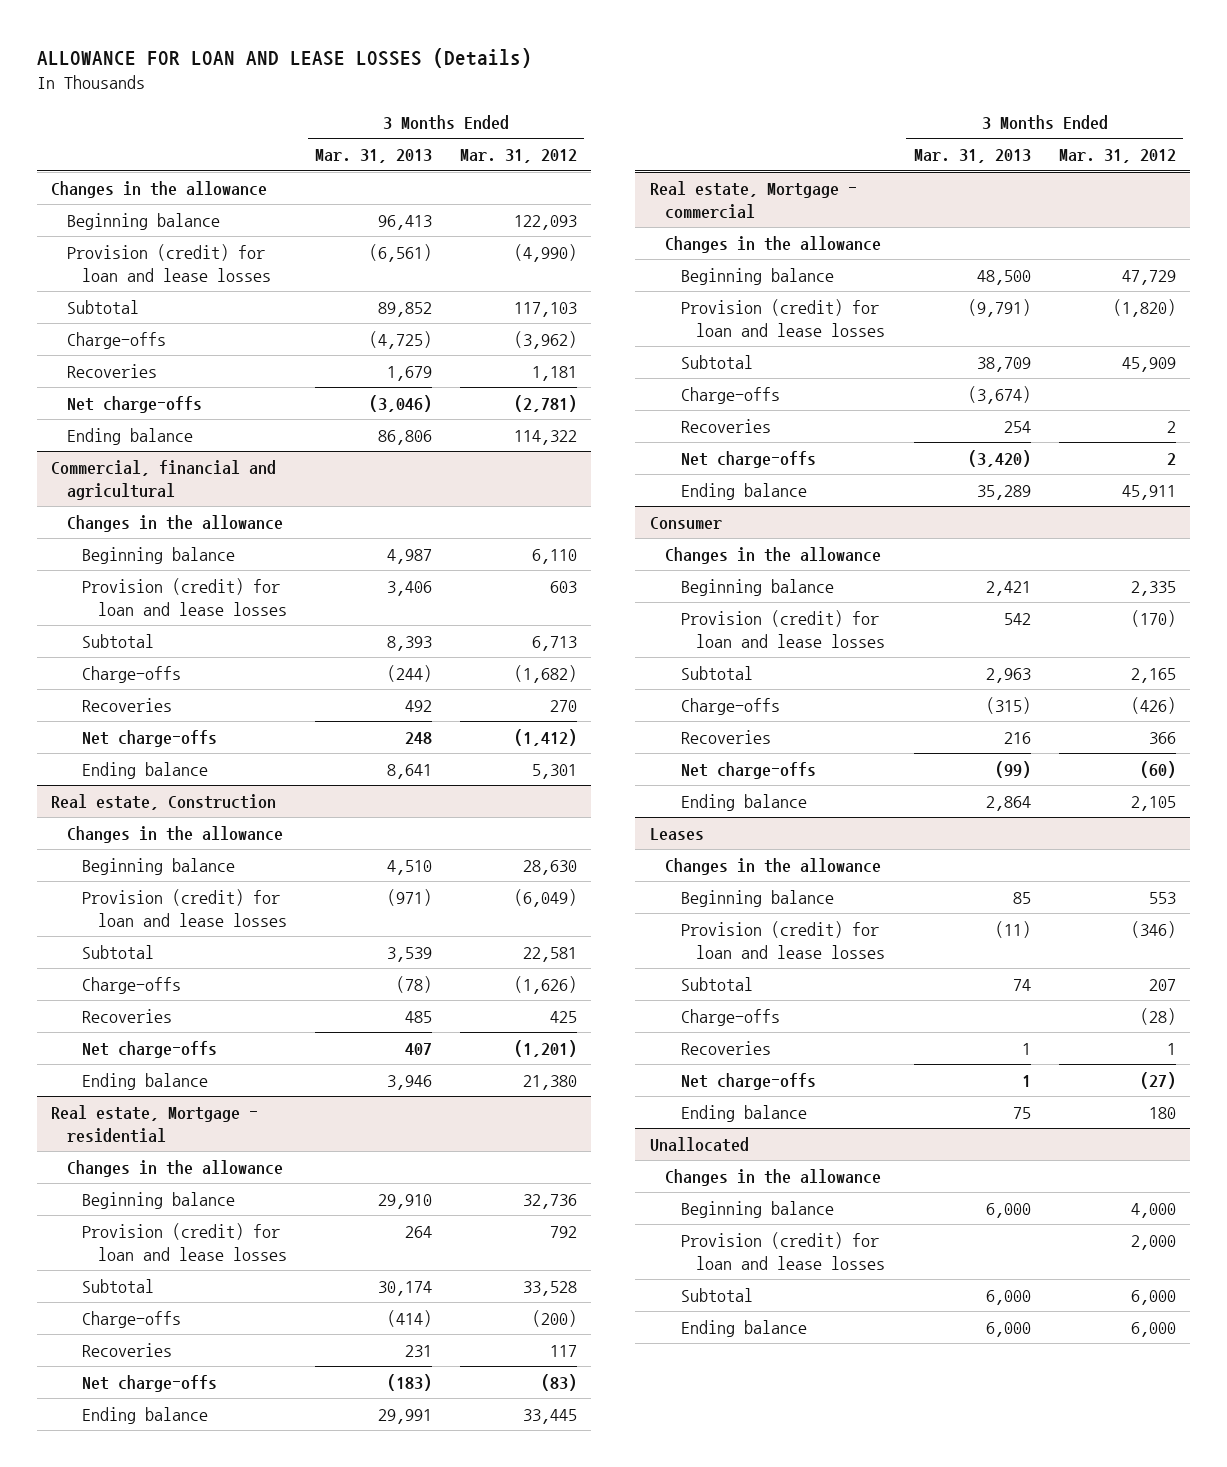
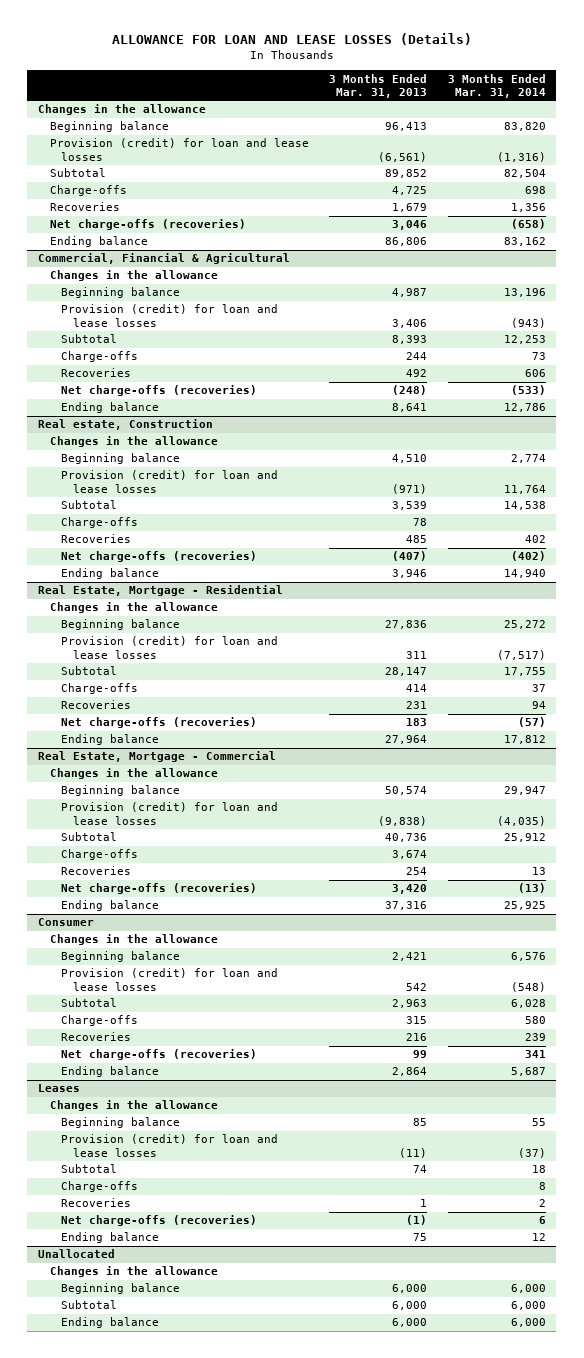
[460,148,578,163] Mar. 31, 2012 -> none
none -> [448,73,547,99] 3 Months Ended Mar. 31, 2014
[369,330,433,349] (4,725) -> [392,186,428,196] 4,725
[66,395,202,413] Net charge-offs -> [49,219,246,231] Net charge-offs (recoveries)
[369,394,433,412] (3,046) -> [392,220,428,231] 3,046
[51,459,277,500] Commercial, financial and agricultural -> [37,253,290,265] Commercial, Financial & Agricultural
[387,664,433,682] (244) -> [406,352,428,361] 244
[82,729,218,747] Net charge-offs -> [61,385,258,397] Net charge-offs (recoveries)
[405,731,433,744] 248 -> [392,385,428,396] (248)
[396,975,433,993] (78) -> [413,518,428,527] 78
[82,1040,218,1058] Net charge-offs -> [61,551,258,563] Net charge-offs (recoveries)
[405,1042,433,1055] 407 -> [392,551,428,562] (407)
[51,1104,259,1143] Real estate, Mortgage - residential -> [37,585,283,597] Real Estate, Mortgage - Residential
[378,1193,433,1209] 29,910 -> [385,620,428,630] 27,836
[405,1225,433,1238] 264 -> [406,650,428,659] 311
[378,1280,433,1296] 30,174 -> [385,667,428,677] 28,147
[387,1309,433,1327] (414) -> [406,684,428,693] 414
[82,1374,218,1392] Net charge-offs -> [61,717,258,729] Net charge-offs (recoveries)
[387,1373,433,1391] (183) -> [406,718,428,727] 183
[378,1408,433,1424] 29,991 -> [385,735,428,745] 27,964
[649,180,857,219] Real estate, Mortgage - commercial -> [37,751,276,763] Real Estate, Mortgage - Commercial
[976,269,1031,285] 48,500 -> [385,786,428,796] 50,574
[967,298,1031,317] (9,791) -> [378,815,428,826] (9,838)
[976,356,1031,372] 38,709 -> [385,833,428,843] 40,736
[967,385,1031,404] (3,674) -> [392,850,428,860] 3,674
[680,450,816,468] Net charge-offs -> [61,883,258,895] Net charge-offs (recoveries)
[967,449,1031,467] (3,420) -> [392,884,428,895] 3,420
[976,484,1031,500] 35,289 -> [385,901,428,911] 37,316
[985,696,1031,714] (315) -> [406,1016,428,1025] 315
[680,761,816,779] Net charge-offs -> [61,1049,258,1061] Net charge-offs (recoveries)
[994,760,1031,778] (99) -> [413,1050,428,1059] 99
[680,1072,816,1090] Net charge-offs -> [61,1215,258,1227] Net charge-offs (recoveries)
[1021,1074,1031,1087] 1 -> [406,1215,428,1226] (1)
[680,1231,886,1270] Provision (credit) for loan and lease losses -> none

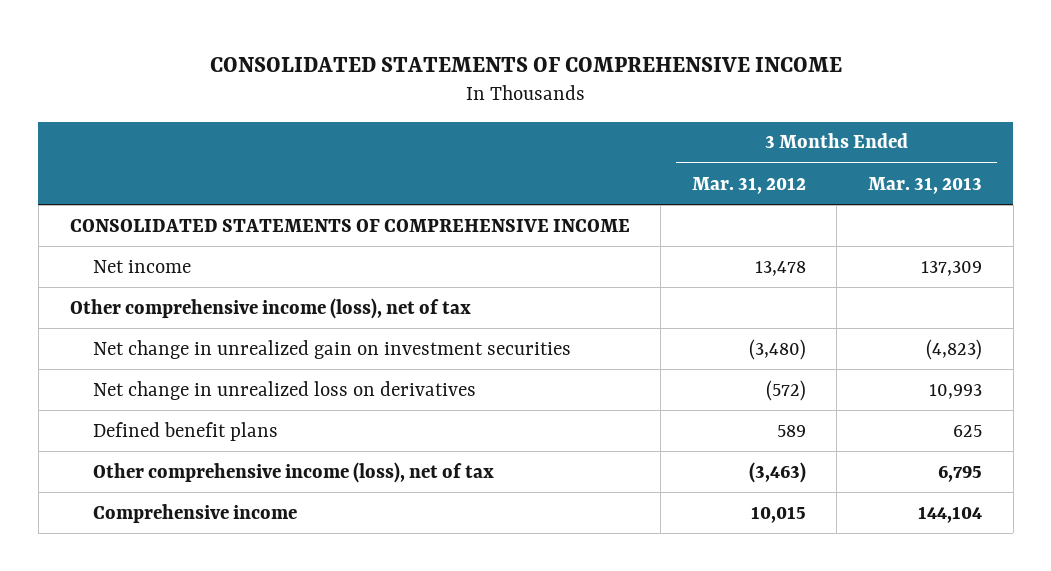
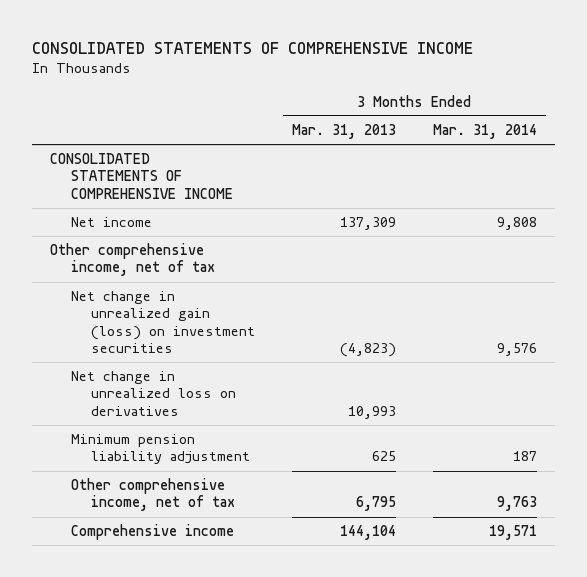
[691,176,806,194] Mar. 31, 2012 -> none
none -> [432,123,537,139] Mar. 31, 2014
[69,297,471,319] Other comprehensive income (loss), net of tax -> [50,243,215,277] Other comprehensive income, net of tax
[92,339,571,359] Net change in unrealized gain on investment securities -> [70,291,255,353] Net change in unrealized gain (loss) on investment securities
[92,421,278,441] Defined benefit plans -> [70,434,250,465] Minimum pension liability adjustment
[92,461,494,483] Other comprehensive income (loss), net of tax -> [70,478,235,512] Other comprehensive income, net of tax

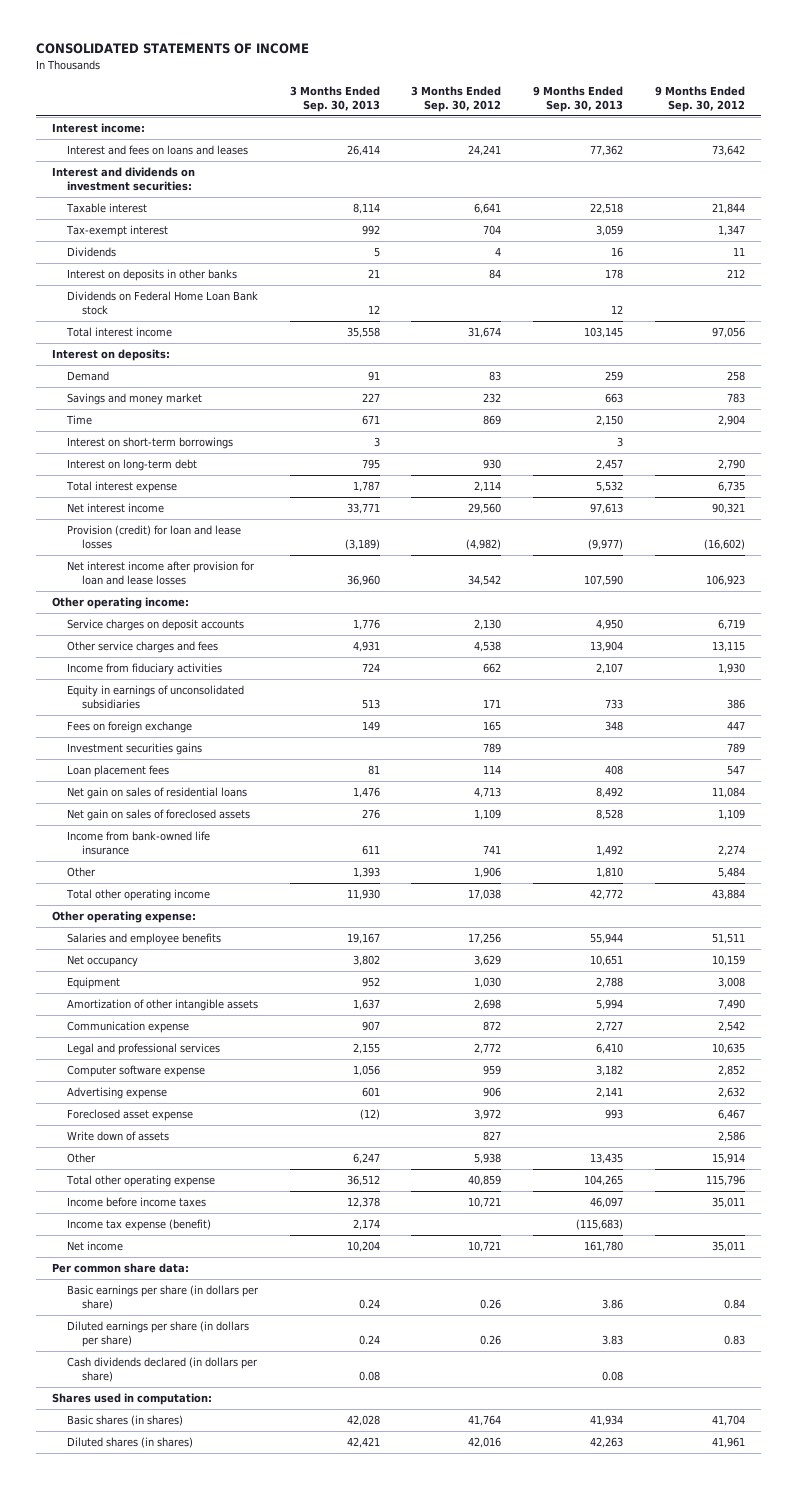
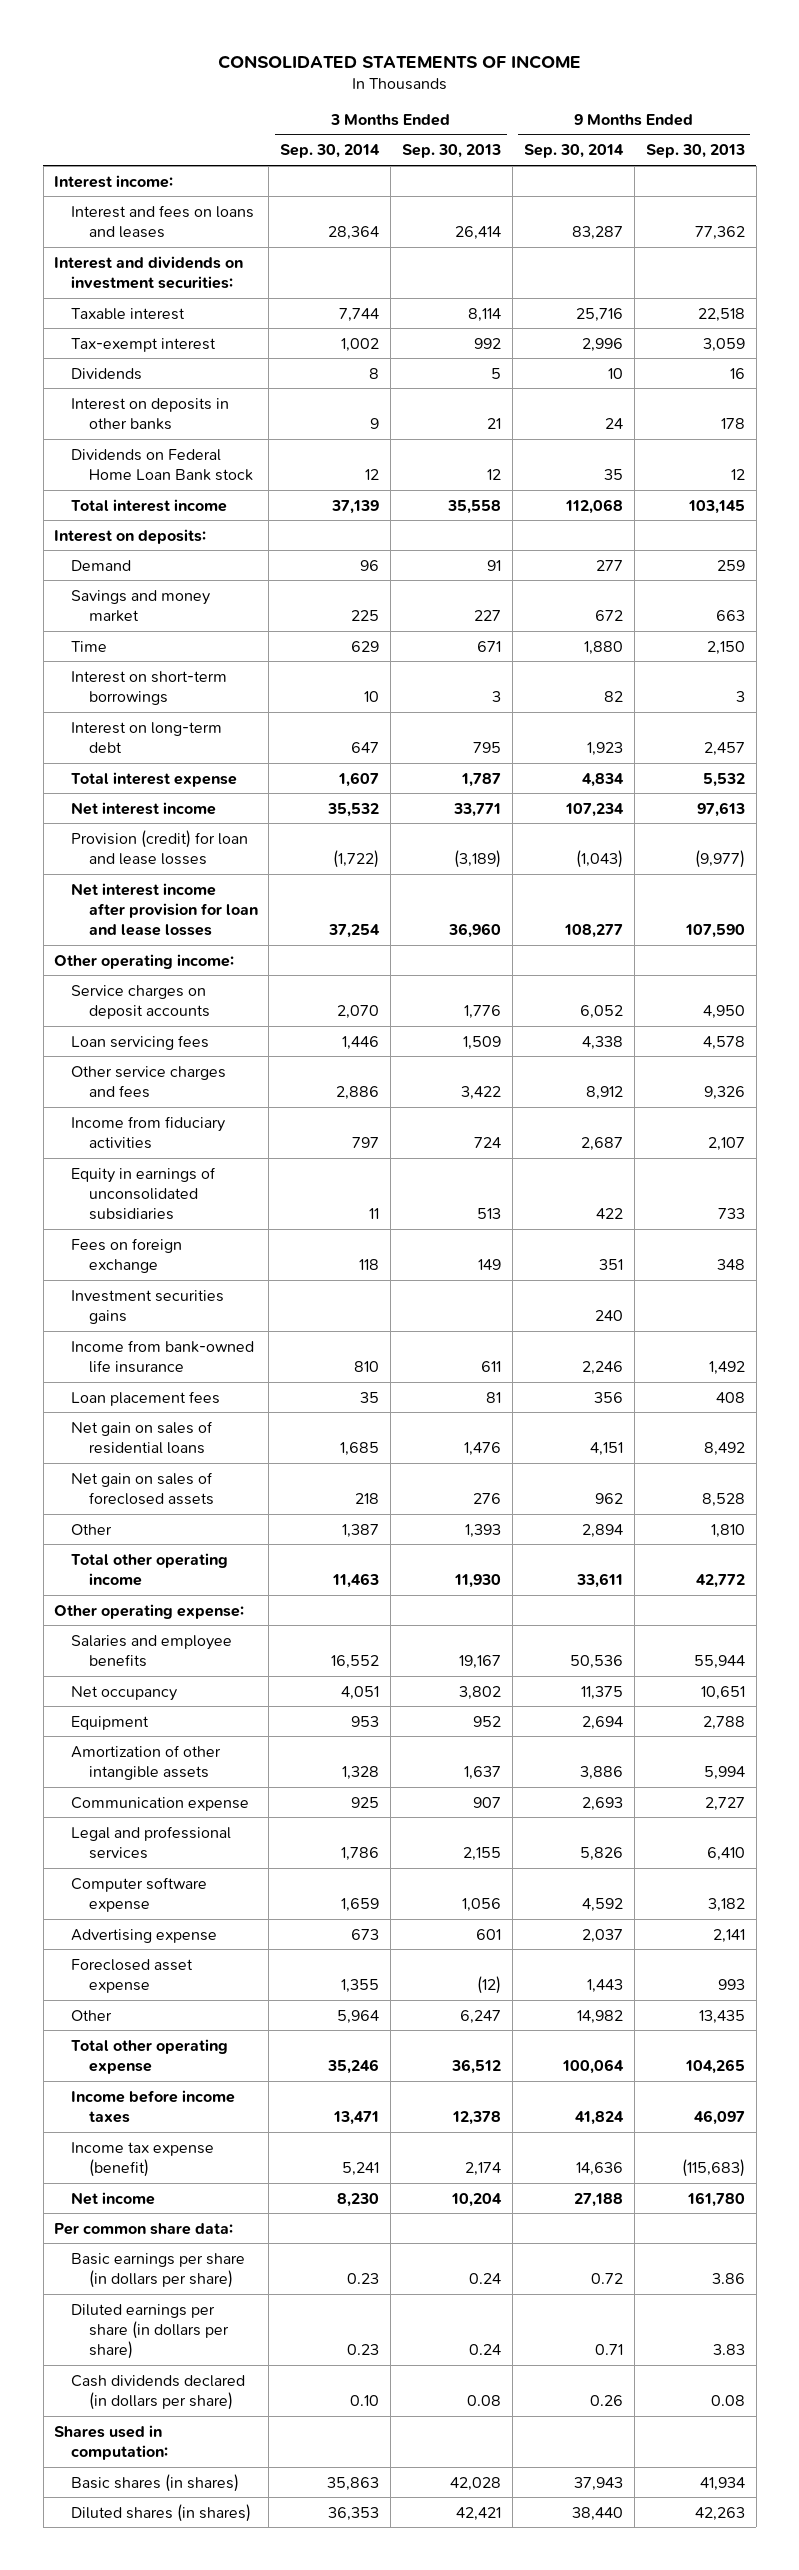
[411,85,502,113] 3 Months Ended Sep. 30, 2012 -> none
[654,85,745,113] 9 Months Ended Sep. 30, 2012 -> none
none -> [280,144,381,159] Sep. 30, 2014
none -> [523,144,624,159] Sep. 30, 2014
none -> [71,1034,210,1050] Loan servicing fees
[352,640,380,652] 4,931 -> [461,1085,502,1100] 3,422
[589,640,623,652] 13,904 -> [703,1085,745,1100] 9,326
[66,830,210,856] Income from bank-owned life insurance -> [71,1339,255,1373] Income from bank-owned life insurance
[66,1130,169,1141] Write down of assets -> none

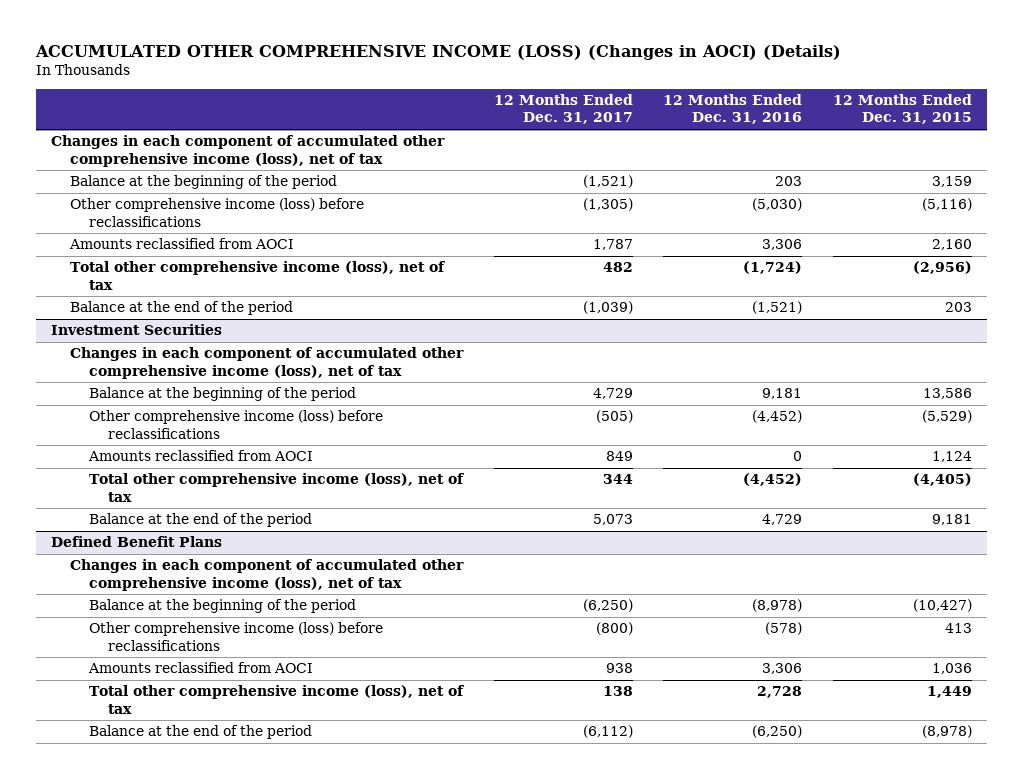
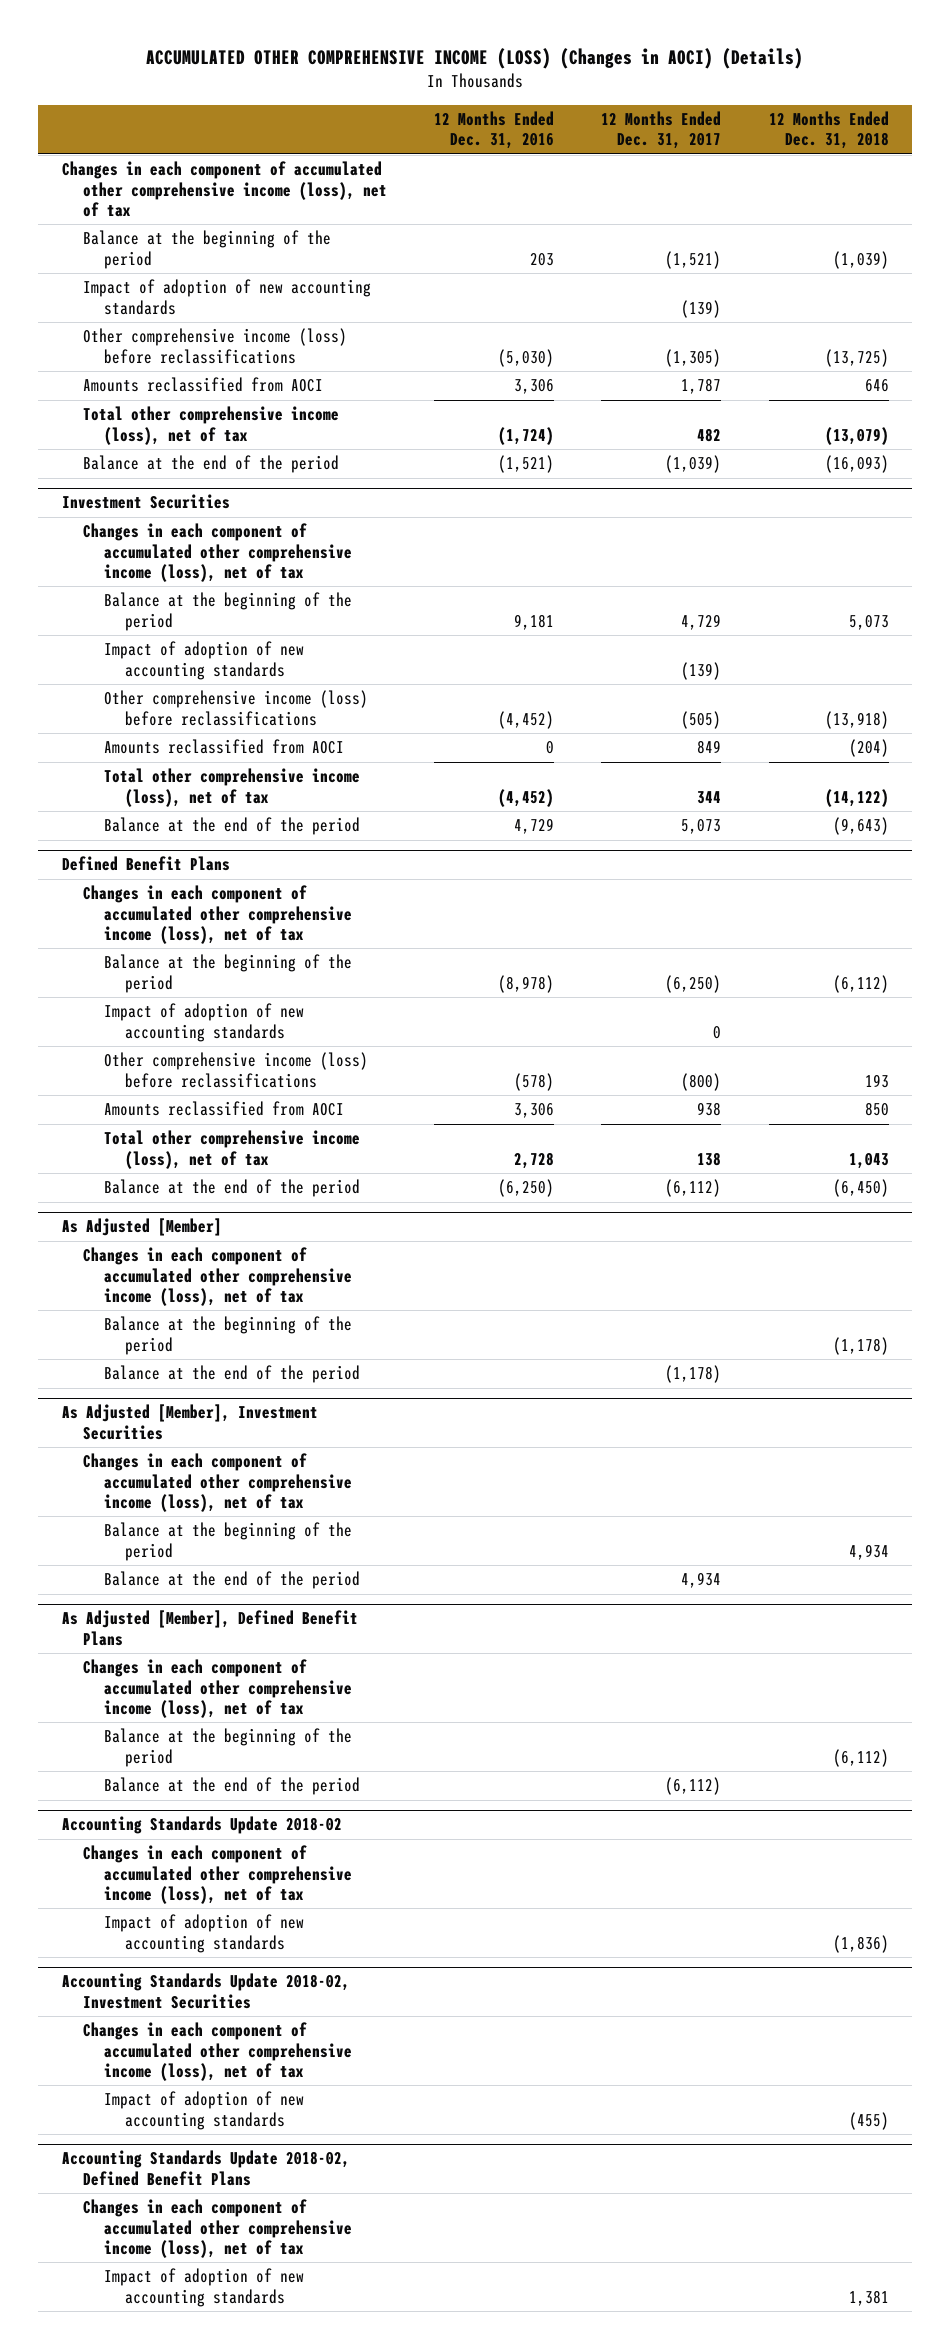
[832,94,972,125] 12 Months Ended Dec. 31, 2015 -> none
none -> [768,110,889,150] 12 Months Ended Dec. 31, 2018
none -> [82,279,371,315] Impact of adoption of new accounting standards
none -> [103,641,304,680] Impact of adoption of new accounting standards
none -> [103,1003,304,1042] Impact of adoption of new accounting standards
none -> [61,1218,222,1237] As Adjusted [Member]
none -> [82,1247,352,1306] Changes in each component of accumulated other comprehensive income (loss), net of tax
none -> [103,1316,352,1355] Balance at the beginning of the period
none -> [103,1365,360,1384] Balance at the end of the period
none -> [61,1404,318,1440] As Adjusted [Member], Investment Securities
none -> [82,1453,352,1512] Changes in each component of accumulated other comprehensive income (loss), net of tax
none -> [103,1522,352,1561] Balance at the beginning of the period
none -> [103,1571,360,1590] Balance at the end of the period
none -> [61,1610,358,1646] As Adjusted [Member], Defined Benefit Plans
none -> [82,1659,352,1718] Changes in each component of accumulated other comprehensive income (loss), net of tax
none -> [103,1728,352,1767] Balance at the beginning of the period
none -> [103,1777,360,1796] Balance at the end of the period
none -> [61,1816,342,1835] Accounting Standards Update 2018-02
none -> [82,1845,352,1904] Changes in each component of accumulated other comprehensive income (loss), net of tax
none -> [103,1914,304,1953] Impact of adoption of new accounting standards
none -> [61,1973,350,2009] Accounting Standards Update 2018-02, Investment Securities
none -> [82,2022,352,2081] Changes in each component of accumulated other comprehensive income (loss), net of tax
none -> [103,2091,304,2130] Impact of adoption of new accounting standards
none -> [61,2150,350,2186] Accounting Standards Update 2018-02, Defined Benefit Plans
none -> [82,2199,352,2258] Changes in each component of accumulated other comprehensive income (loss), net of tax
none -> [103,2268,304,2307] Impact of adoption of new accounting standards

